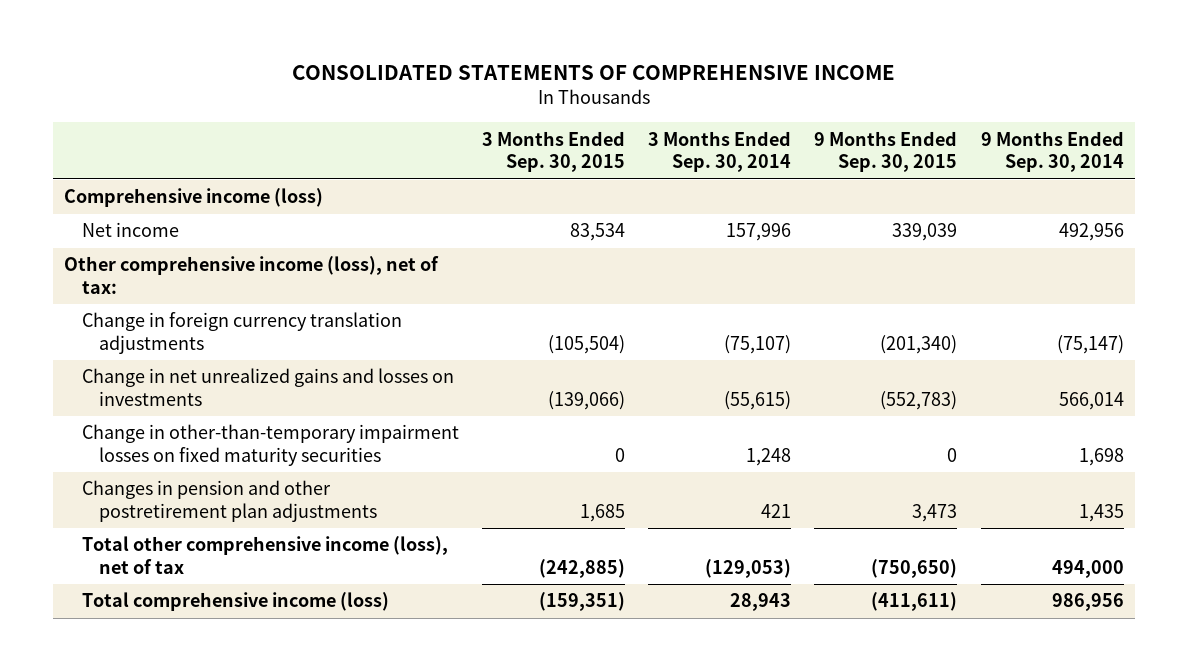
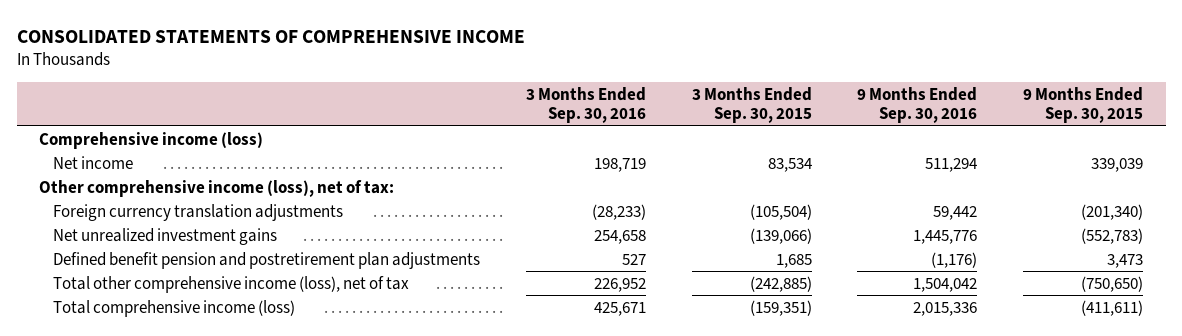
[648,130,792,173] 3 Months Ended Sep. 30, 2014 -> none
[980,130,1124,173] 9 Months Ended Sep. 30, 2014 -> none
none -> [526,86,647,124] 3 Months Ended Sep. 30, 2016
none -> [857,86,978,124] 9 Months Ended Sep. 30, 2016
[81,424,459,466] Change in other-than-temporary impairment losses on fixed maturity securities -> none
[81,312,402,354] Change in foreign currency translation adjustments -> [53,203,344,221] Foreign currency translation adjustments
[81,368,454,406] Change in net unrealized gains and losses on investments -> [53,227,278,245] Net unrealized investment gains
[81,480,377,522] Changes in pension and other postretirement plan adjustments -> [53,251,481,269] Defined benefit pension and postretirement plan adjustments

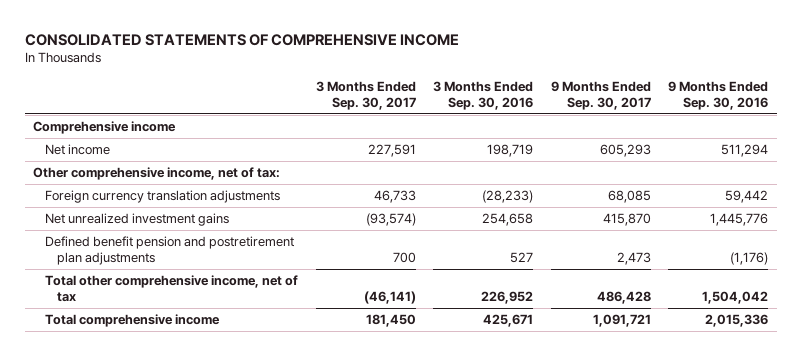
[691,86,812,124] 3 Months Ended Sep. 30, 2015 -> none
[1023,86,1144,124] 9 Months Ended Sep. 30, 2015 -> none
none -> [315,80,416,110] 3 Months Ended Sep. 30, 2017
none -> [550,80,651,110] 9 Months Ended Sep. 30, 2017
[39,131,264,149] Comprehensive income (loss) -> [33,121,177,135] Comprehensive income
[39,179,395,197] Other comprehensive income (loss), net of tax: -> [33,167,281,181] Other comprehensive income, net of tax:
[53,275,410,293] Total other comprehensive income (loss), net of tax -> [45,275,299,302] Total other comprehensive income, net of tax
[53,299,296,317] Total comprehensive income (loss) -> [45,314,221,328] Total comprehensive income

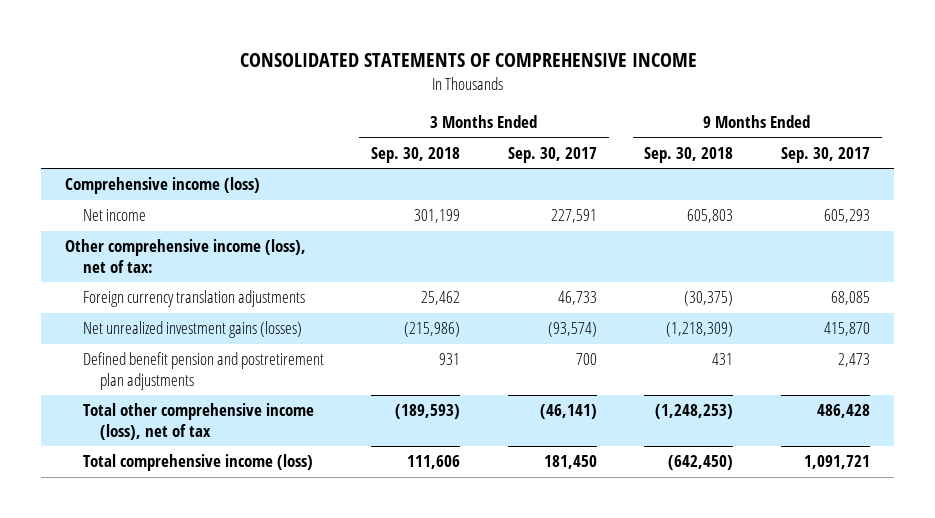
[433,80,534,110] 3 Months Ended Sep. 30, 2016 -> none
[668,80,769,110] 9 Months Ended Sep. 30, 2016 -> none
none -> [371,147,461,164] Sep. 30, 2018
none -> [644,147,734,164] Sep. 30, 2018
[33,121,177,135] Comprehensive income -> [65,177,261,195] Comprehensive income (loss)
[33,167,281,181] Other comprehensive income, net of tax: -> [65,239,307,273] Other comprehensive income (loss), net of tax:
[45,213,230,227] Net unrealized investment gains -> [82,321,302,339] Net unrealized investment gains (losses)
[45,275,299,302] Total other comprehensive income, net of tax -> [82,403,314,440] Total other comprehensive income (loss), net of tax
[45,314,221,328] Total comprehensive income -> [82,454,313,472] Total comprehensive income (loss)

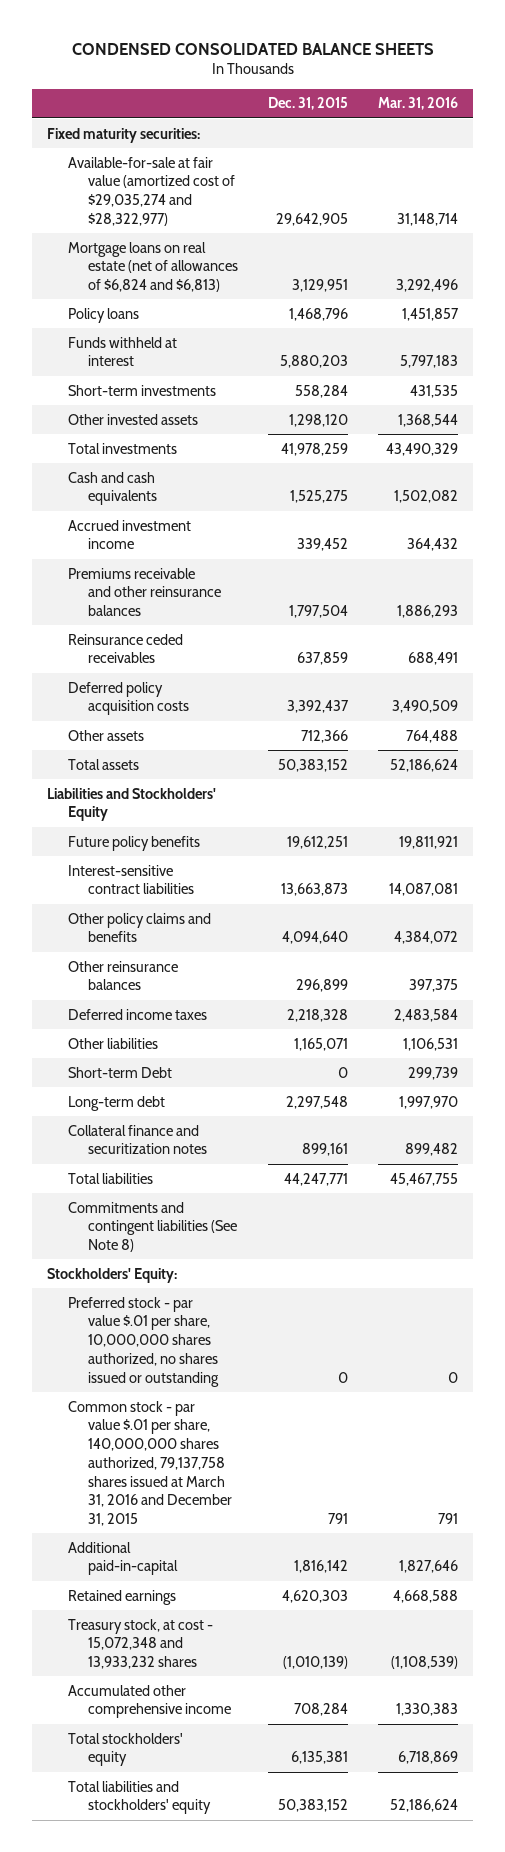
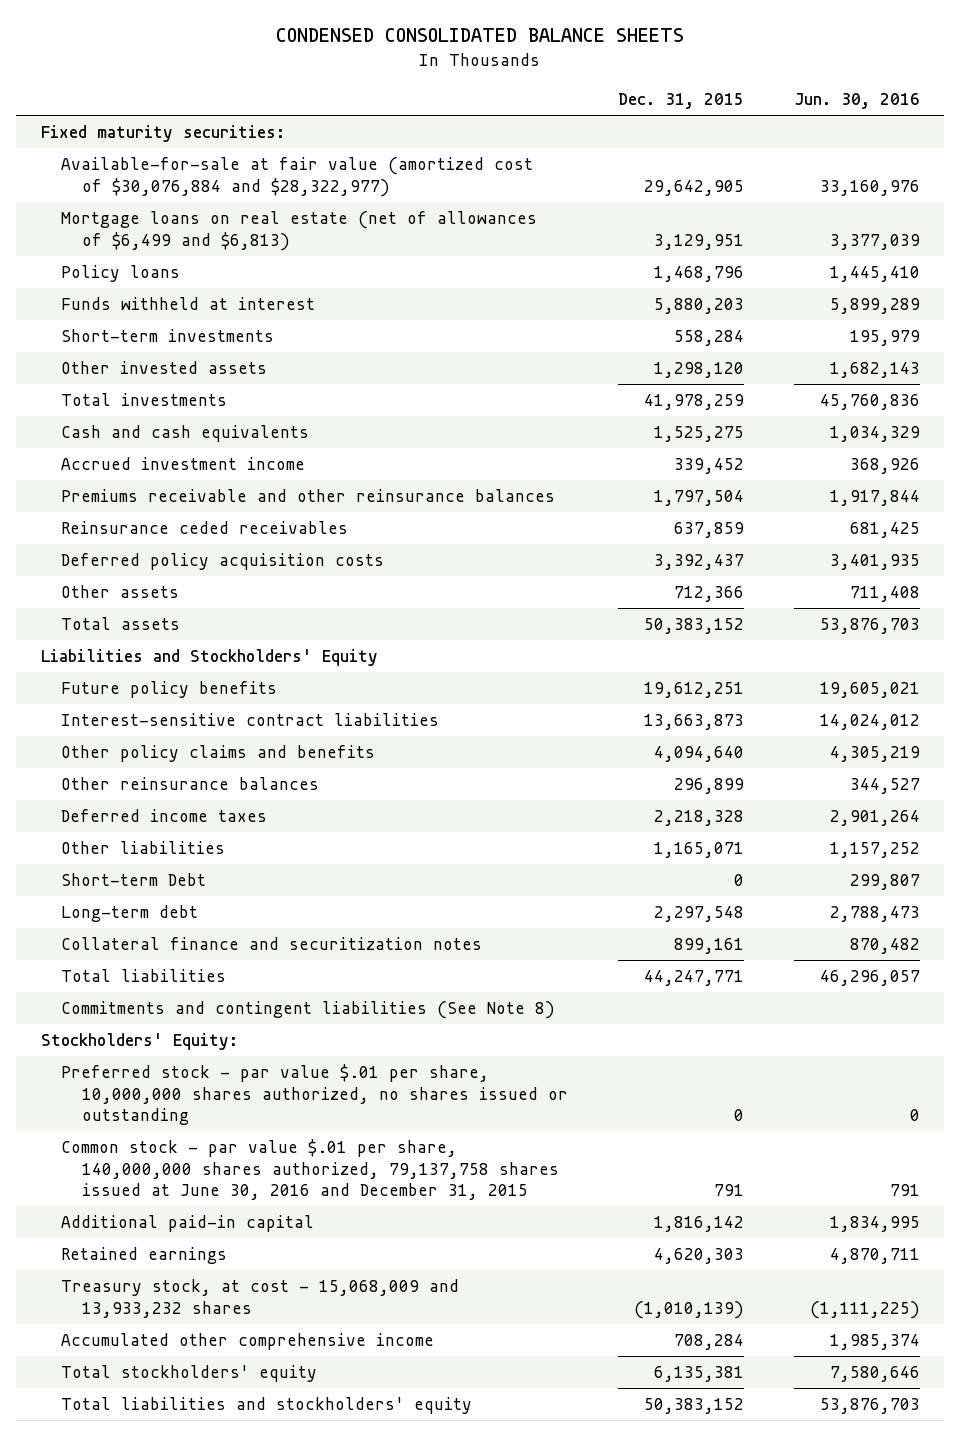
[378,97,459,111] Mar. 31, 2016 -> none
none -> [793,92,920,109] Jun. 30, 2016
[67,156,236,226] Available-for-sale at fair value (amortized cost of $29,035,274 and $28,322,977) -> [61,157,534,197] Available-for-sale at fair value (amortized cost of $30,076,884 and $28,322,977)
[67,241,239,293] Mortgage loans on real estate (net of allowances of $6,824 and $6,813) -> [61,211,538,251] Mortgage loans on real estate (net of allowances of $6,499 and $6,813)
[67,1400,233,1527] Common stock - par value $.01 per share, 140,000,000 shares authorized, 79,137,758 shares issued at March 31, 2016 and December 31, 2015 -> [61,1139,560,1201] Common stock - par value $.01 per share, 140,000,000 shares authorized, 79,137,758 shares issued at June 30, 2016 and December 31, 2015
[67,1541,179,1576] Additional paid-in-capital -> [61,1215,315,1233] Additional paid-in capital
[67,1618,213,1670] Treasury stock, at cost - 15,072,348 and 13,933,232 shares -> [61,1279,460,1318] Treasury stock, at cost - 15,068,009 and 13,933,232 shares

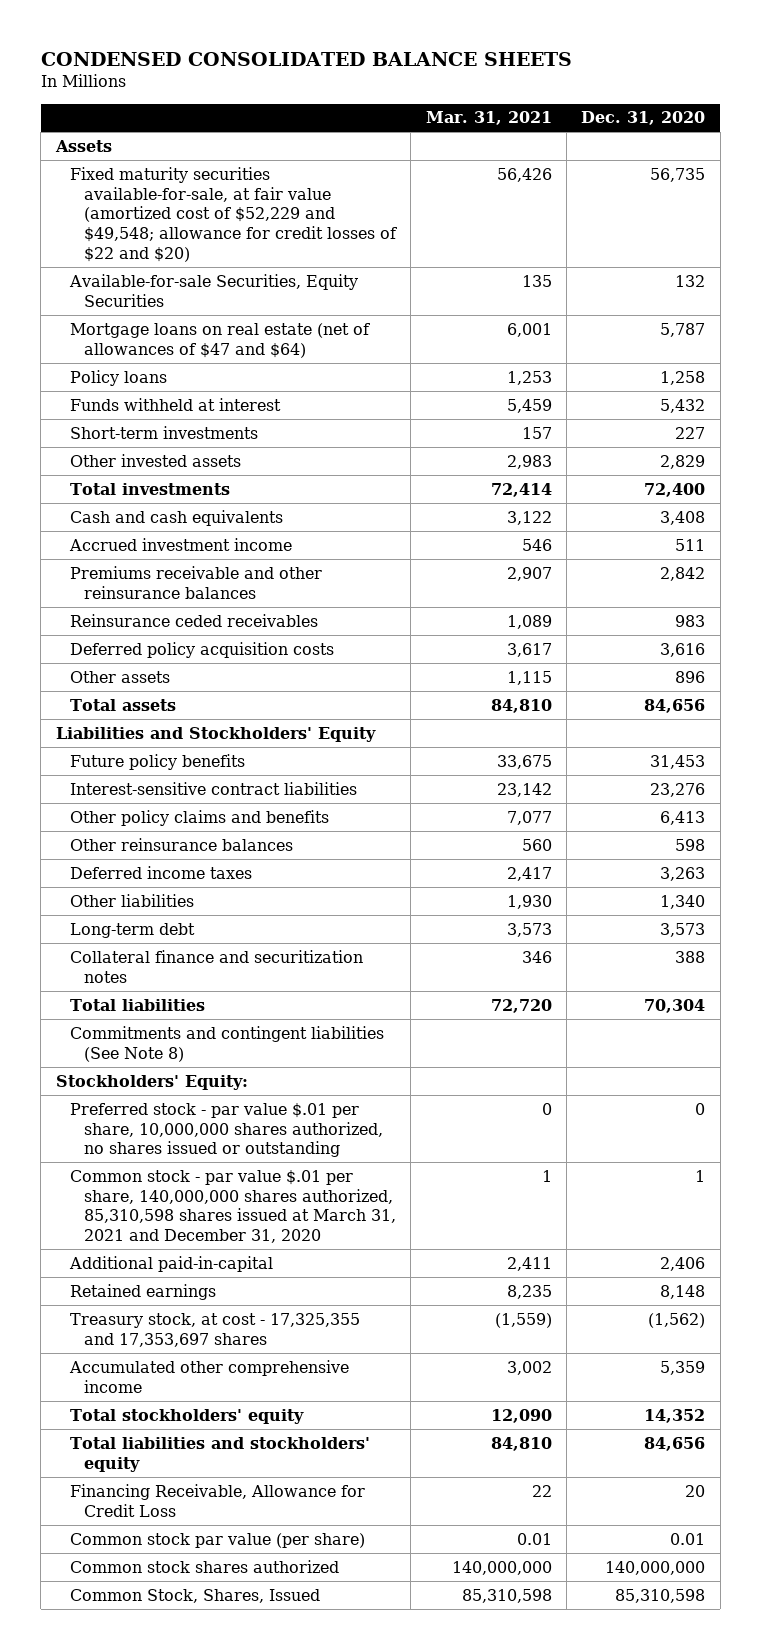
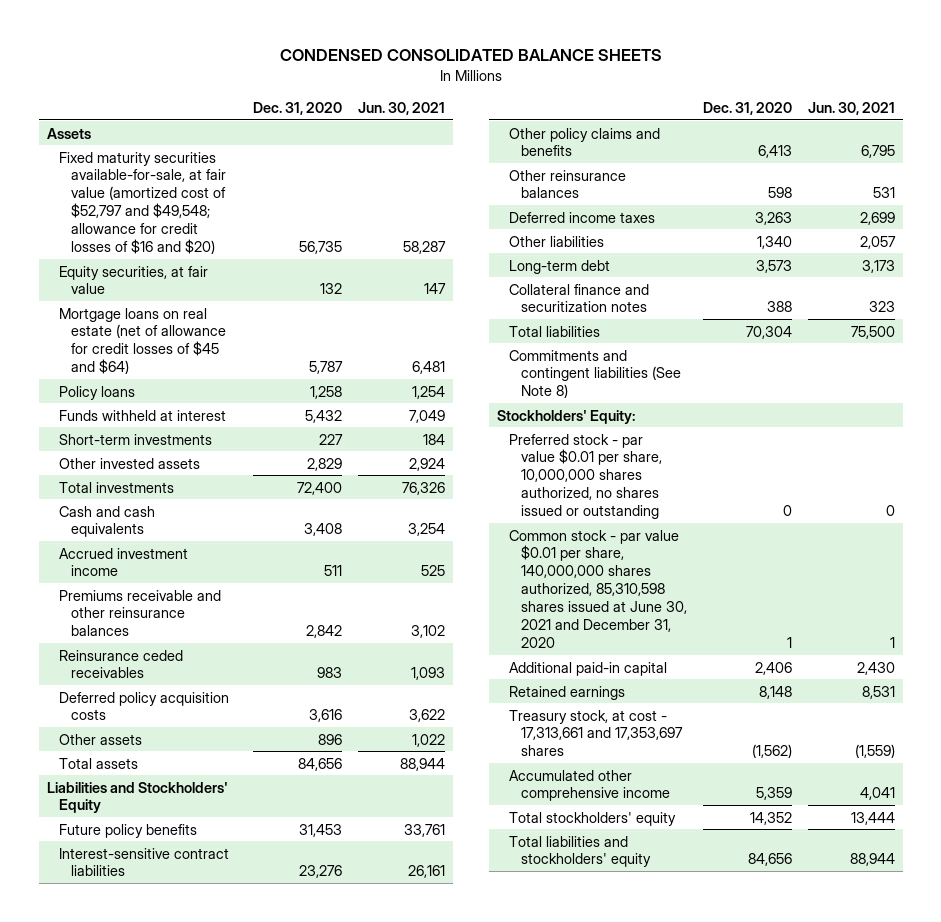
[425,111,552,126] Mar. 31, 2021 -> none
none -> [357,101,445,115] Jun. 30, 2021
[69,166,397,262] Fixed maturity securities available-for-sale, at fair value (amortized cost of $52,229 and $49,548; allowance for credit losses of $22 and $20) -> [58,151,227,255] Fixed maturity securities available-for-sale, at fair value (amortized cost of $52,797 and $49,548; allowance for credit losses of $16 and $20)
[68,273,358,307] Available-for-sale Securities, Equity Securities -> [58,265,208,295] Equity securities, at fair value
[69,322,370,358] Mortgage loans on real estate (net of allowances of $47 and $64) -> [58,307,227,375] Mortgage loans on real estate (net of allowance for credit losses of $45 and $64)
[69,1102,383,1158] Preferred stock - par value $.01 per share, 10,000,000 shares authorized, no shares issued or outstanding -> [509,433,663,520] Preferred stock - par value $0.01 per share, 10,000,000 shares authorized, no shares issued or outstanding
[69,1169,396,1244] Common stock - par value $.01 per share, 140,000,000 shares authorized, 85,310,598 shares issued at March 31, 2021 and December 31, 2020 -> [509,529,688,648] Common stock - par value $0.01 per share, 140,000,000 shares authorized, 85,310,598 shares issued at June 30, 2021 and December 31, 2020
[68,1255,273,1272] Additional paid-in-capital -> [509,661,668,676] Additional paid-in capital
[69,1312,360,1347] Treasury stock, at cost - 17,325,355 and 17,353,697 shares -> [509,709,684,757] Treasury stock, at cost - 17,313,661 and 17,353,697 shares
[69,1483,365,1517] Financing Receivable, Allowance for Credit Loss -> none
[69,1532,365,1548] Common stock par value (per share) -> none
[69,1559,339,1573] Common stock shares authorized -> none
[69,1588,320,1603] Common Stock, Shares, Issued -> none

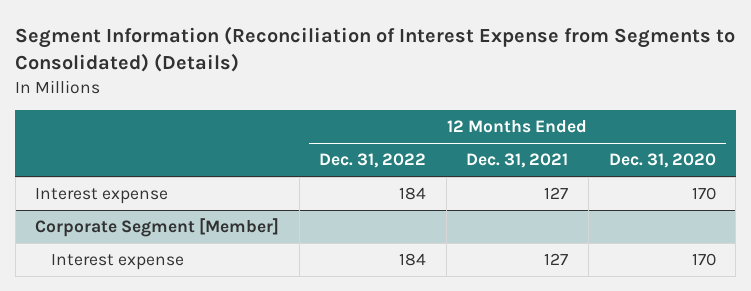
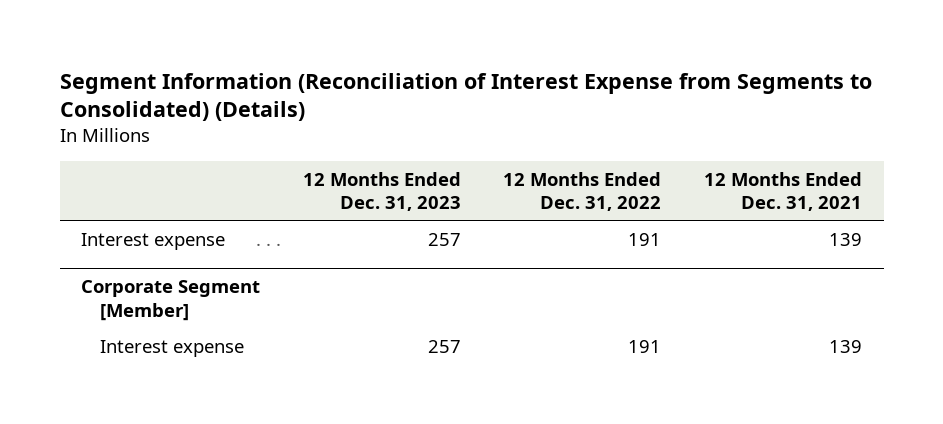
[608,153,716,169] Dec. 31, 2020 -> none
none -> [302,171,461,211] 12 Months Ended Dec. 31, 2023
[399,186,427,200] 184 -> [628,232,662,246] 191
[544,186,569,199] 127 -> [829,232,863,246] 139
[399,252,427,266] 184 -> [628,339,662,353] 191
[544,252,569,265] 127 -> [829,339,863,353] 139

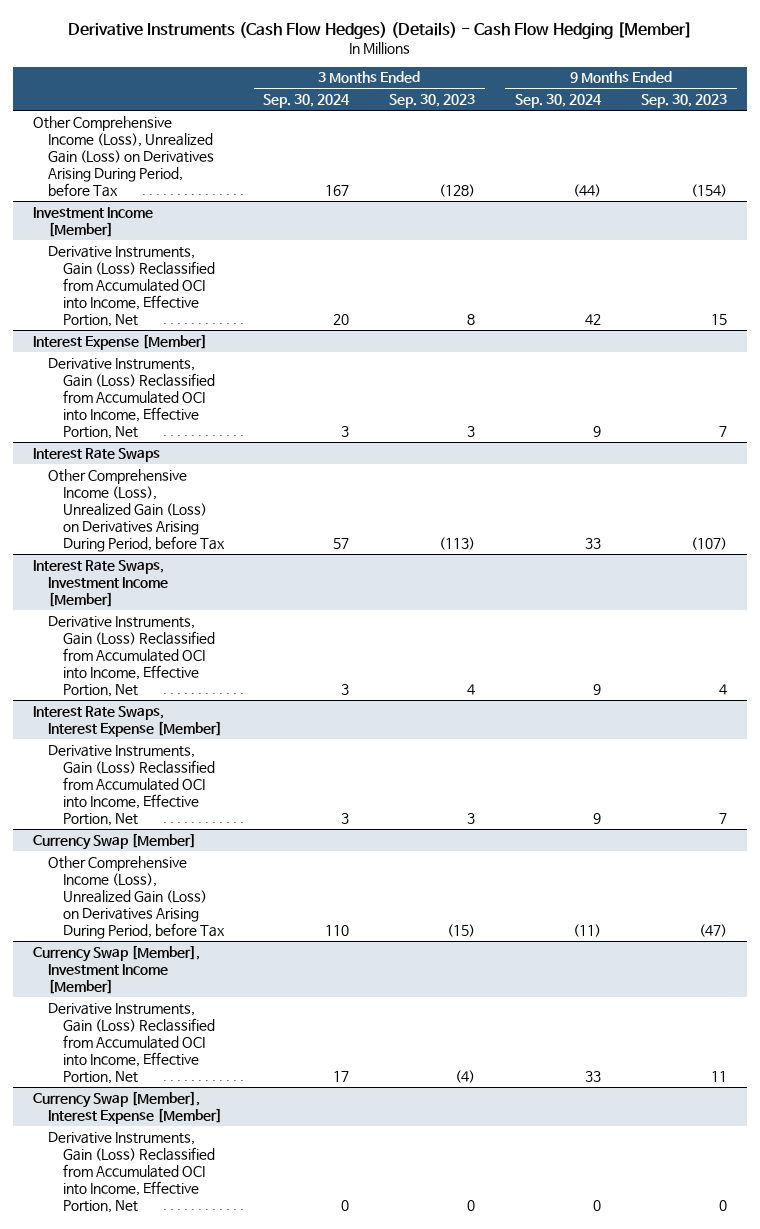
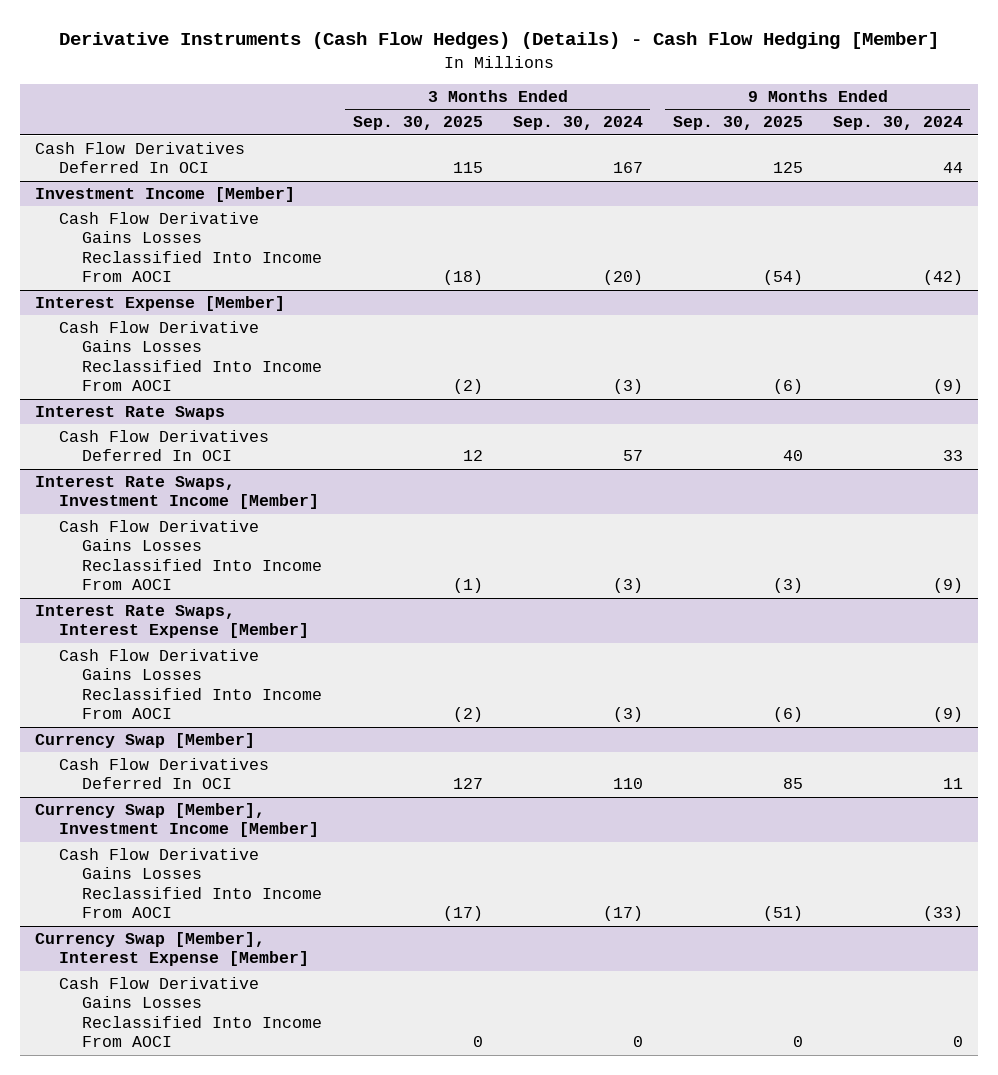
[389,94,476,109] Sep. 30, 2023 -> none
[640,94,727,109] Sep. 30, 2023 -> none
none -> [352,116,483,131] Sep. 30, 2025
none -> [672,116,803,131] Sep. 30, 2025
[33,115,214,198] Other Comprehensive Income (Loss), Unrealized Gain (Loss) on Derivatives Arising During Period, before Tax -> none
none -> [34,142,245,174] Cash Flow Derivatives Deferred In OCI
[47,245,215,328] Derivative Instruments, Gain (Loss) Reclassified from Accumulated OCI into Income, Effective Portion, Net -> none
none -> [58,212,323,283] Cash Flow Derivative Gains Losses Reclassified Into Income From AOCI
[47,357,215,440] Derivative Instruments, Gain (Loss) Reclassified from Accumulated OCI into Income, Effective Portion, Net -> none
none -> [58,321,323,392] Cash Flow Derivative Gains Losses Reclassified Into Income From AOCI
[47,468,225,553] Other Comprehensive Income (Loss), Unrealized Gain (Loss) on Derivatives Arising During Period, before Tax -> [58,430,269,462] Cash Flow Derivatives Deferred In OCI
[47,615,215,698] Derivative Instruments, Gain (Loss) Reclassified from Accumulated OCI into Income, Effective Portion, Net -> none
none -> [58,520,323,591] Cash Flow Derivative Gains Losses Reclassified Into Income From AOCI
[47,744,215,827] Derivative Instruments, Gain (Loss) Reclassified from Accumulated OCI into Income, Effective Portion, Net -> none
none -> [58,649,323,720] Cash Flow Derivative Gains Losses Reclassified Into Income From AOCI
[47,855,225,940] Other Comprehensive Income (Loss), Unrealized Gain (Loss) on Derivatives Arising During Period, before Tax -> none
none -> [58,758,269,790] Cash Flow Derivatives Deferred In OCI
[47,1002,215,1085] Derivative Instruments, Gain (Loss) Reclassified from Accumulated OCI into Income, Effective Portion, Net -> none
none -> [58,848,323,919] Cash Flow Derivative Gains Losses Reclassified Into Income From AOCI
[47,1131,215,1214] Derivative Instruments, Gain (Loss) Reclassified from Accumulated OCI into Income, Effective Portion, Net -> none
none -> [58,977,323,1048] Cash Flow Derivative Gains Losses Reclassified Into Income From AOCI

